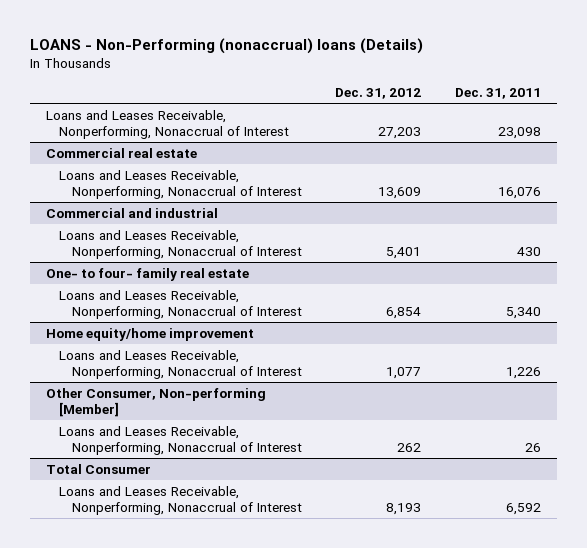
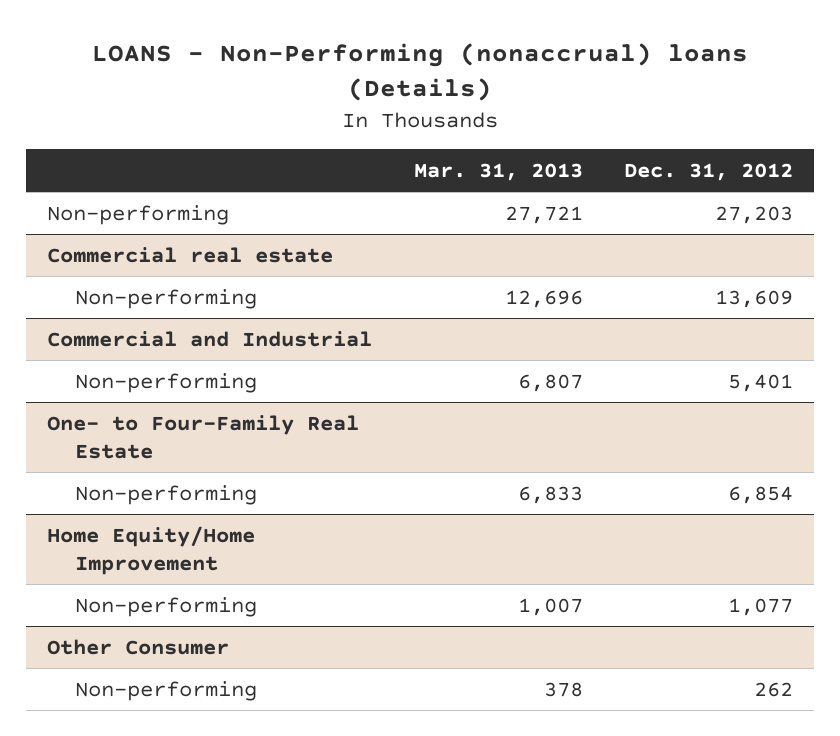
[454,87,541,99] Dec. 31, 2011 -> none
none -> [413,162,583,181] Mar. 31, 2013
[46,109,290,140] Loans and Leases Receivable, Nonperforming, Nonaccrual of Interest -> [47,204,230,225] Non-performing
[46,387,267,418] Other Consumer, Non-performing [Member] -> none
[46,463,152,474] Total Consumer -> none
[59,485,302,516] Loans and Leases Receivable, Nonperforming, Nonaccrual of Interest -> none
[59,169,302,200] Loans and Leases Receivable, Nonperforming, Nonaccrual of Interest -> [74,288,257,309] Non-performing
[46,207,219,218] Commercial and industrial -> [47,330,373,347] Commercial and Industrial
[59,229,302,260] Loans and Leases Receivable, Nonperforming, Nonaccrual of Interest -> [74,372,257,393] Non-performing
[46,267,250,281] One- to four- family real estate -> [47,414,360,459] One- to Four-Family Real Estate
[59,289,302,320] Loans and Leases Receivable, Nonperforming, Nonaccrual of Interest -> [74,484,257,505] Non-performing
[46,327,255,341] Home equity/home improvement -> [47,525,256,575] Home Equity/Home Improvement
[59,349,302,380] Loans and Leases Receivable, Nonperforming, Nonaccrual of Interest -> [74,596,257,617] Non-performing
none -> [47,638,230,655] Other Consumer
[59,425,302,456] Loans and Leases Receivable, Nonperforming, Nonaccrual of Interest -> [74,680,257,701] Non-performing

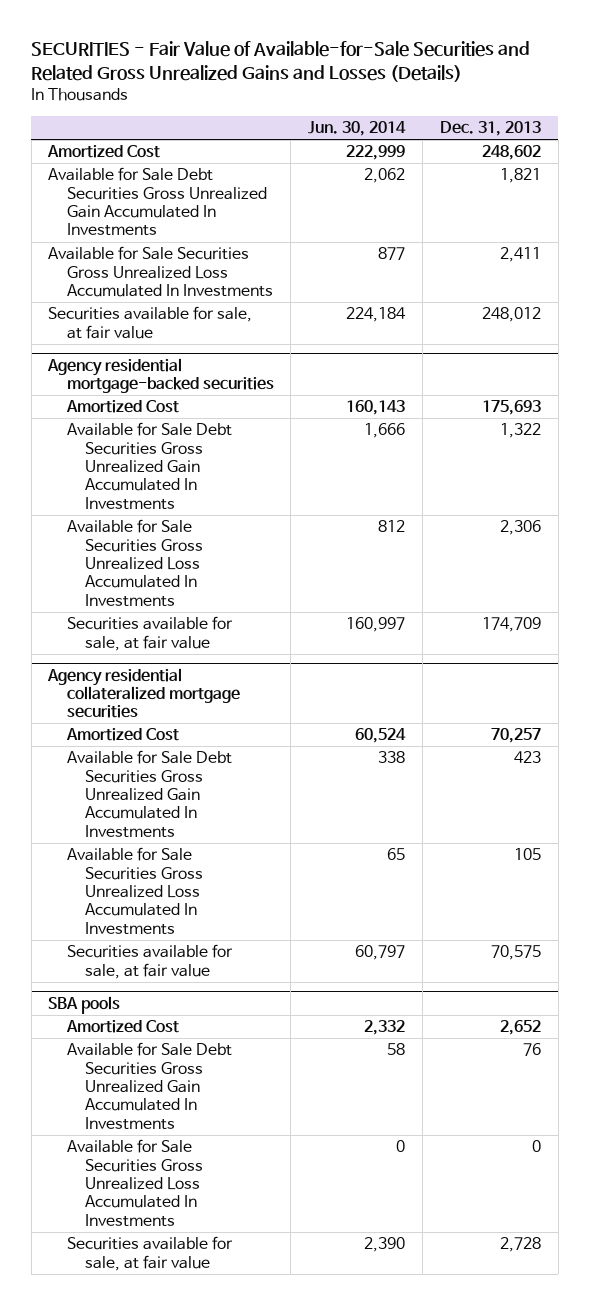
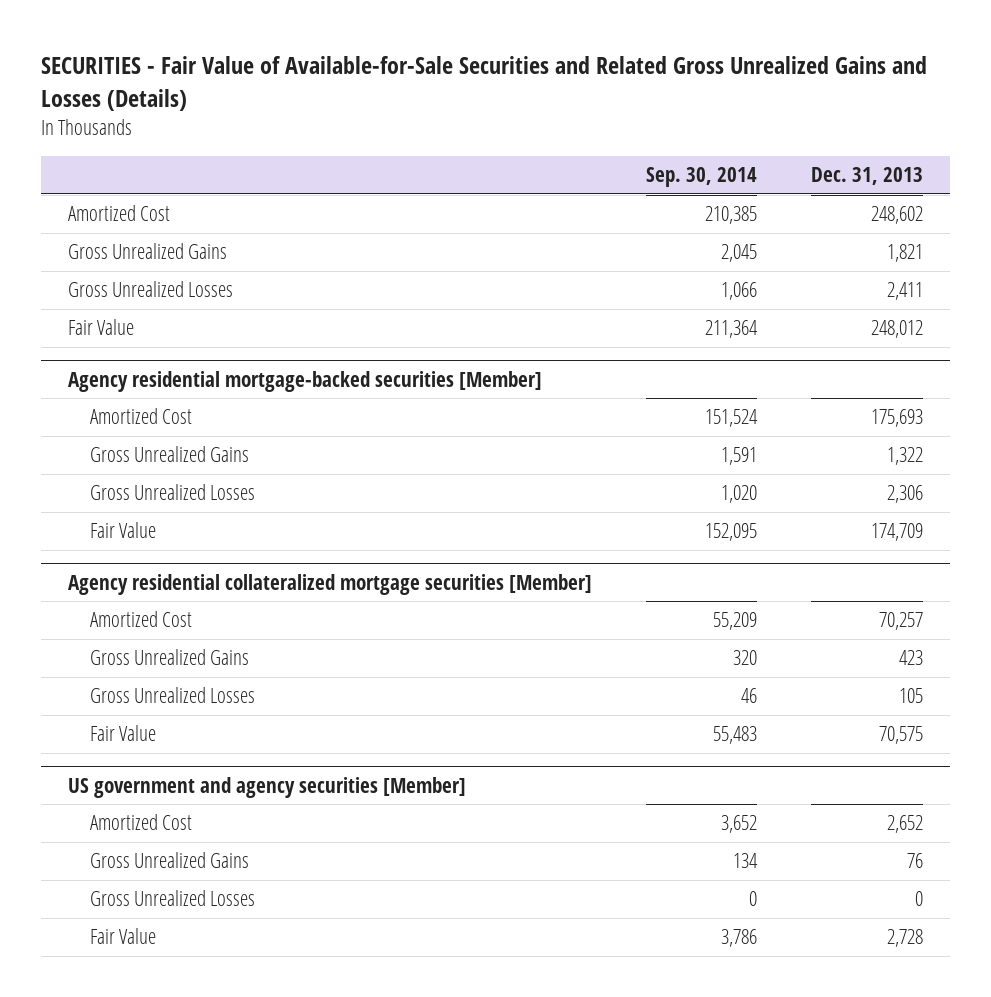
[308,120,407,136] Jun. 30, 2014 -> none
none -> [646,167,758,188] Sep. 30, 2014
[48,167,267,237] Available for Sale Debt Securities Gross Unrealized Gain Accumulated In Investments -> [68,243,228,260] Gross Unrealized Gains
[48,246,273,298] Available for Sale Securities Gross Unrealized Loss Accumulated In Investments -> [68,281,234,298] Gross Unrealized Losses
[48,306,253,339] Securities available for sale, at fair value -> [68,319,135,336] Fair Value
[47,357,274,393] Agency residential mortgage-backed securities -> [68,370,543,392] Agency residential mortgage-backed securities [Member]
[66,422,232,510] Available for Sale Debt Securities Gross Unrealized Gain Accumulated In Investments -> [90,446,250,463] Gross Unrealized Gains
[66,519,203,607] Available for Sale Securities Gross Unrealized Loss Accumulated In Investments -> [90,484,256,501] Gross Unrealized Losses
[66,616,233,651] Securities available for sale, at fair value -> [90,522,157,539] Fair Value
[47,667,240,719] Agency residential collateralized mortgage securities -> [68,573,593,595] Agency residential collateralized mortgage securities [Member]
[48,995,121,1014] SBA pools -> none
[66,750,232,838] Available for Sale Debt Securities Gross Unrealized Gain Accumulated In Investments -> [90,649,250,666] Gross Unrealized Gains
[66,847,203,935] Available for Sale Securities Gross Unrealized Loss Accumulated In Investments -> [90,687,256,704] Gross Unrealized Losses
[66,944,233,979] Securities available for sale, at fair value -> [90,725,157,742] Fair Value
none -> [68,776,467,798] US government and agency securities [Member]
[66,1042,232,1130] Available for Sale Debt Securities Gross Unrealized Gain Accumulated In Investments -> [90,852,250,869] Gross Unrealized Gains
[66,1139,203,1227] Available for Sale Securities Gross Unrealized Loss Accumulated In Investments -> [90,890,256,907] Gross Unrealized Losses
[66,1236,233,1271] Securities available for sale, at fair value -> [90,928,157,945] Fair Value

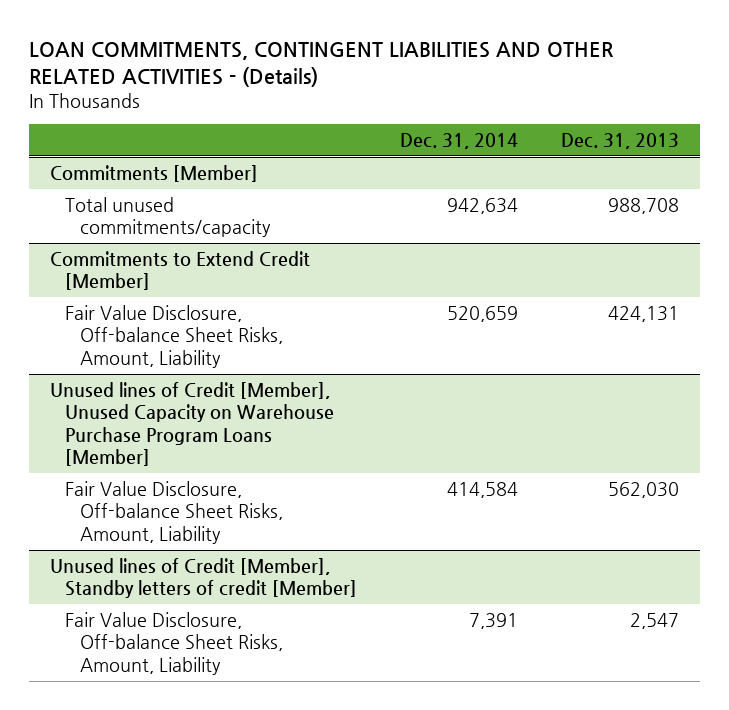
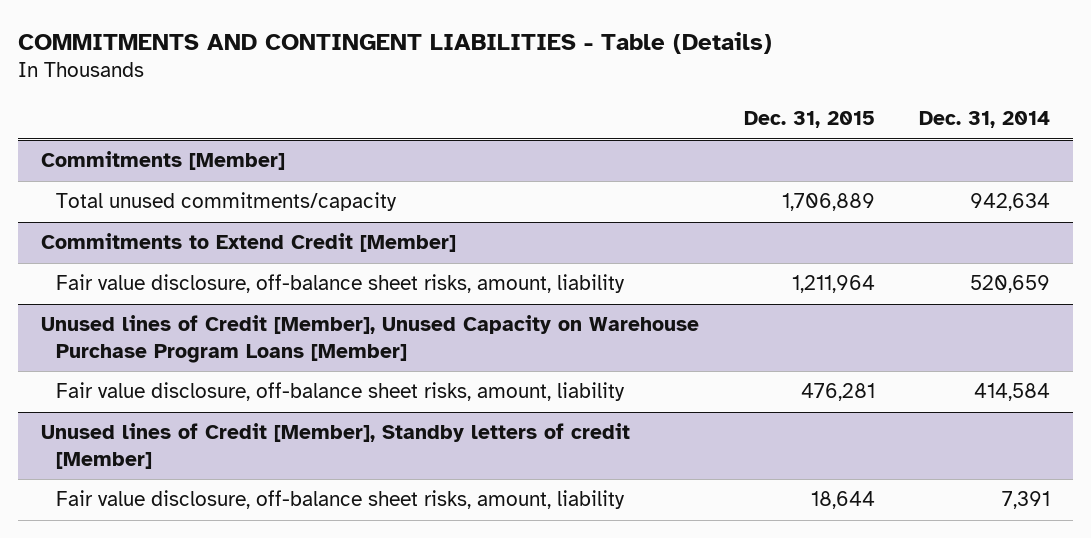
[29,42,615,88] LOAN COMMITMENTS, CONTINGENT LIABILITIES AND OTHER RELATED ACTIVITIES - (Details) -> [18,32,773,55] COMMITMENTS AND CONTINGENT LIABILITIES - Table (Details)
[560,132,679,149] Dec. 31, 2013 -> none
none -> [743,111,875,129] Dec. 31, 2015
[65,304,283,368] Fair Value Disclosure, Off-balance Sheet Risks, Amount, Liability -> [55,274,625,294] Fair value disclosure, off-balance sheet risks, amount, liability
[65,480,283,544] Fair Value Disclosure, Off-balance Sheet Risks, Amount, Liability -> [55,382,625,402] Fair value disclosure, off-balance sheet risks, amount, liability
[65,611,283,675] Fair Value Disclosure, Off-balance Sheet Risks, Amount, Liability -> [55,490,625,510] Fair value disclosure, off-balance sheet risks, amount, liability

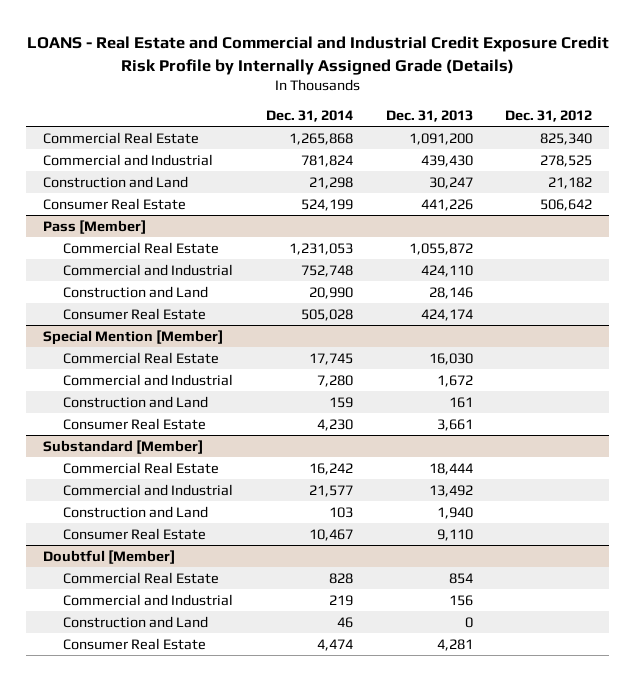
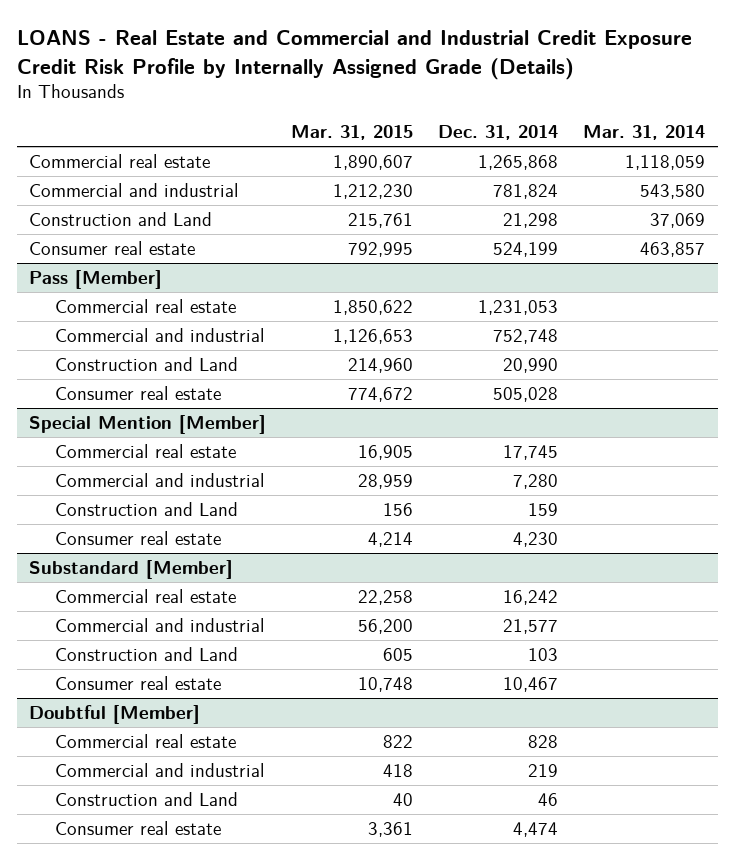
[385,109,473,122] Dec. 31, 2013 -> none
[505,109,593,122] Dec. 31, 2012 -> none
none -> [291,124,414,140] Mar. 31, 2015
none -> [583,124,706,140] Mar. 31, 2014
[42,131,199,144] Commercial Real Estate -> [29,154,211,169] Commercial real estate
[42,153,213,166] Commercial and Industrial -> [29,183,240,198] Commercial and industrial
[42,197,186,210] Consumer Real Estate -> [29,241,196,256] Consumer real estate
[62,241,219,254] Commercial Real Estate -> [55,299,237,314] Commercial real estate
[62,263,233,276] Commercial and Industrial -> [55,328,266,343] Commercial and industrial
[62,307,206,320] Consumer Real Estate -> [55,386,222,401] Consumer real estate
[62,351,219,364] Commercial Real Estate -> [55,444,237,459] Commercial real estate
[62,373,233,386] Commercial and Industrial -> [55,473,266,488] Commercial and industrial
[62,417,206,430] Consumer Real Estate -> [55,531,222,546] Consumer real estate
[62,461,219,474] Commercial Real Estate -> [55,589,237,604] Commercial real estate
[62,483,233,496] Commercial and Industrial -> [55,618,266,633] Commercial and industrial
[62,527,206,540] Consumer Real Estate -> [55,676,222,691] Consumer real estate
[62,571,219,584] Commercial Real Estate -> [55,734,237,749] Commercial real estate
[62,593,233,606] Commercial and Industrial -> [55,763,266,778] Commercial and industrial
[62,637,206,650] Consumer Real Estate -> [55,821,222,836] Consumer real estate

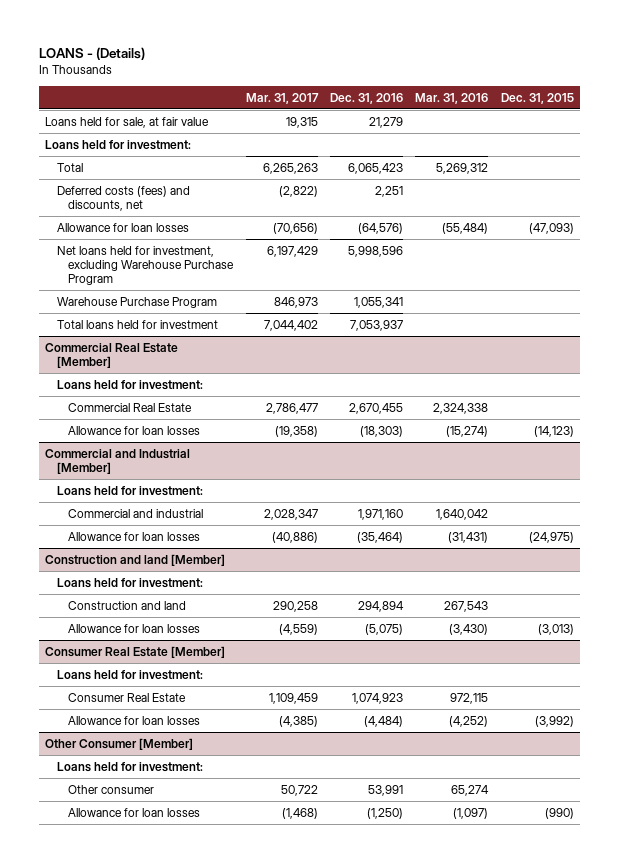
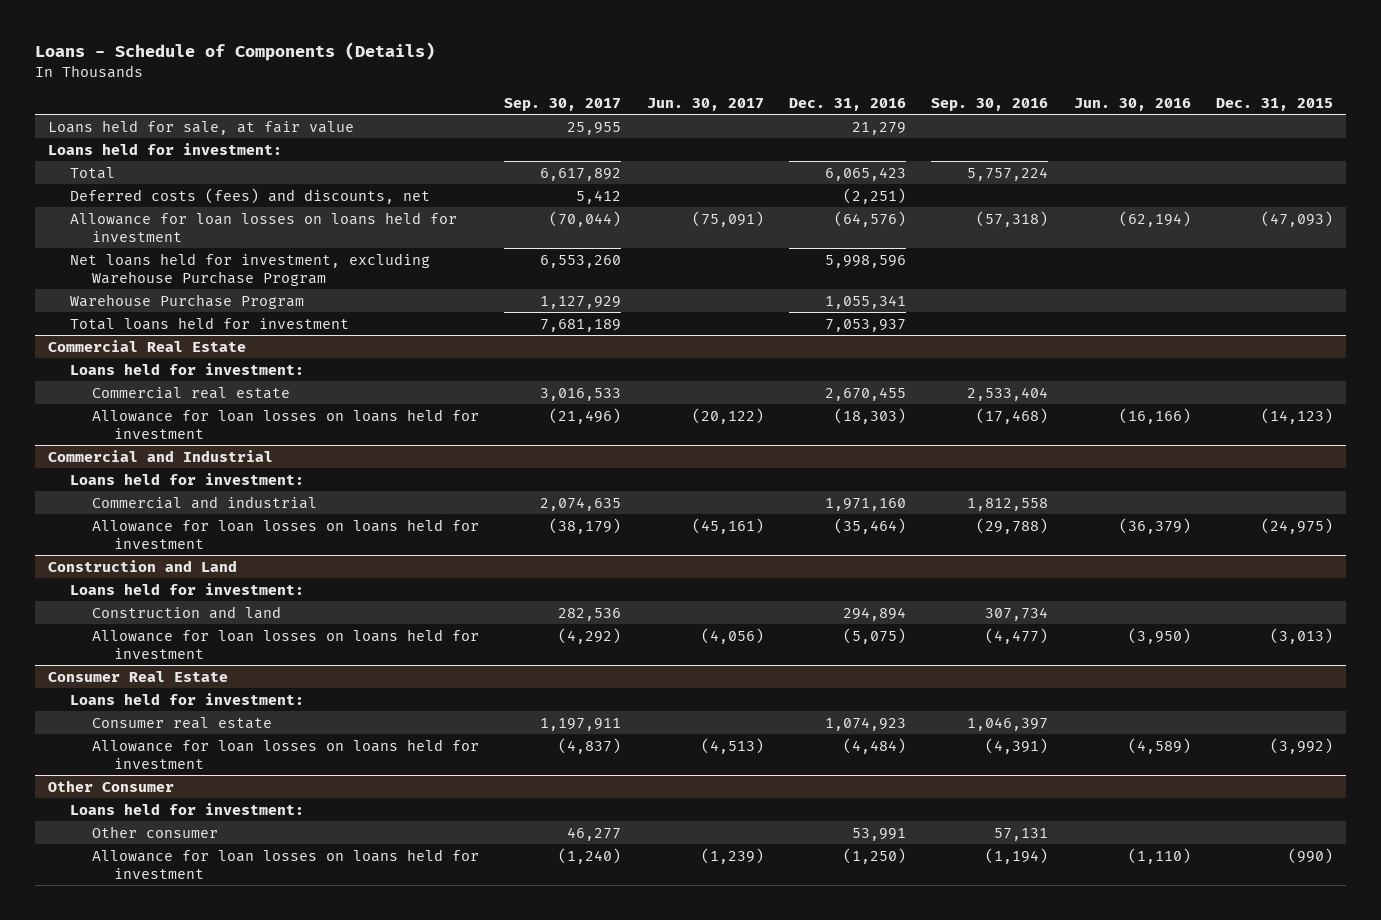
[39,46,146,60] LOANS - (Details) -> [34,42,435,62] Loans - Schedule of Components (Details)
[245,92,319,104] Mar. 31, 2017 -> none
[415,92,489,104] Mar. 31, 2016 -> none
none -> [504,97,622,111] Sep. 30, 2017
none -> [646,97,764,111] Jun. 30, 2017
none -> [931,97,1049,111] Sep. 30, 2016
none -> [1073,97,1191,111] Jun. 30, 2016
[374,185,403,197] 2,251 -> [843,187,907,204] (2,251)
[56,222,189,232] Allowance for loan losses -> [69,211,457,242] Allowance for loan losses on loans held for investment
[45,342,179,368] Commercial Real Estate [Member] -> [47,339,246,352] Commercial Real Estate
[68,402,193,412] Commercial Real Estate -> [91,386,290,399] Commercial real estate
[68,425,201,435] Allowance for loan losses -> [91,408,479,439] Allowance for loan losses on loans held for investment
[45,448,191,474] Commercial and Industrial [Member] -> [47,449,273,462] Commercial and Industrial
[68,531,201,541] Allowance for loan losses -> [91,518,479,549] Allowance for loan losses on loans held for investment
[45,553,226,566] Construction and land [Member] -> [47,559,237,572] Construction and Land
[68,623,201,633] Allowance for loan losses -> [91,628,479,659] Allowance for loan losses on loans held for investment
[45,645,226,658] Consumer Real Estate [Member] -> [47,670,228,682] Consumer Real Estate
[68,692,187,702] Consumer Real Estate -> [91,716,272,729] Consumer real estate
[68,715,201,725] Allowance for loan losses -> [91,738,479,769] Allowance for loan losses on loans held for investment
[45,737,194,750] Other Consumer [Member] -> [47,779,174,792] Other Consumer
[68,807,201,817] Allowance for loan losses -> [91,848,479,879] Allowance for loan losses on loans held for investment

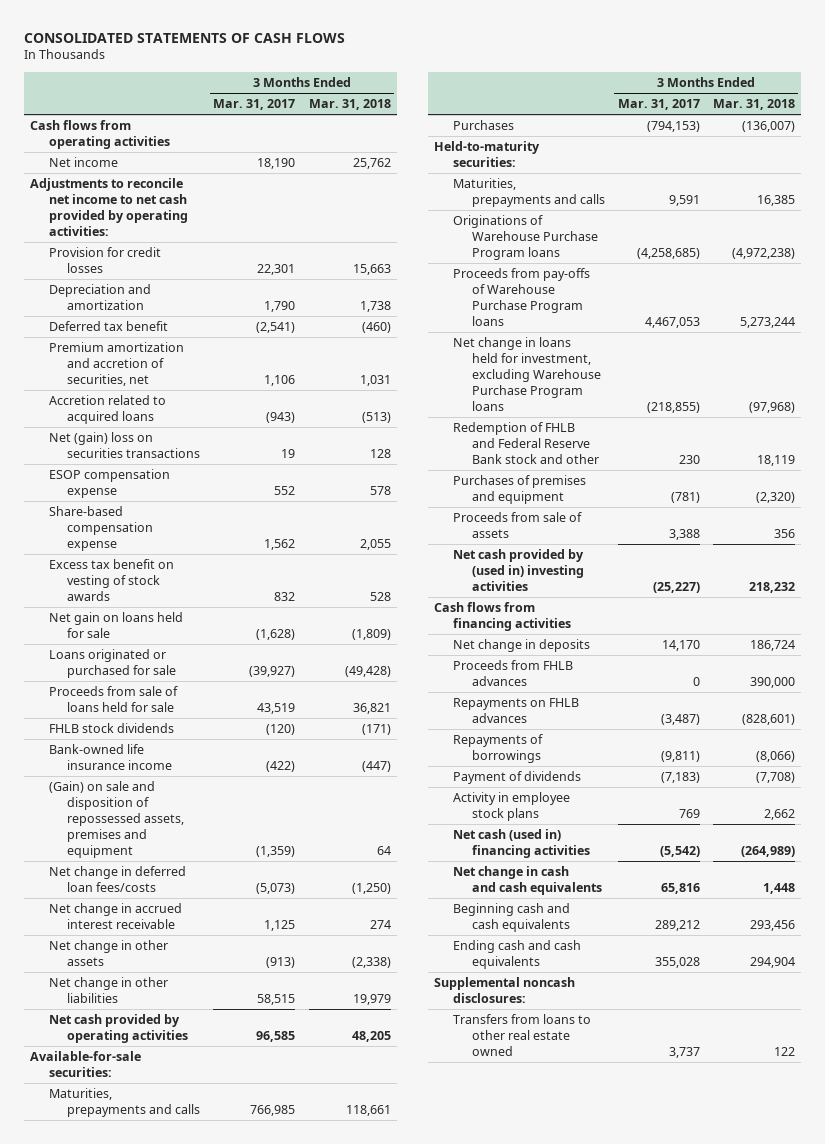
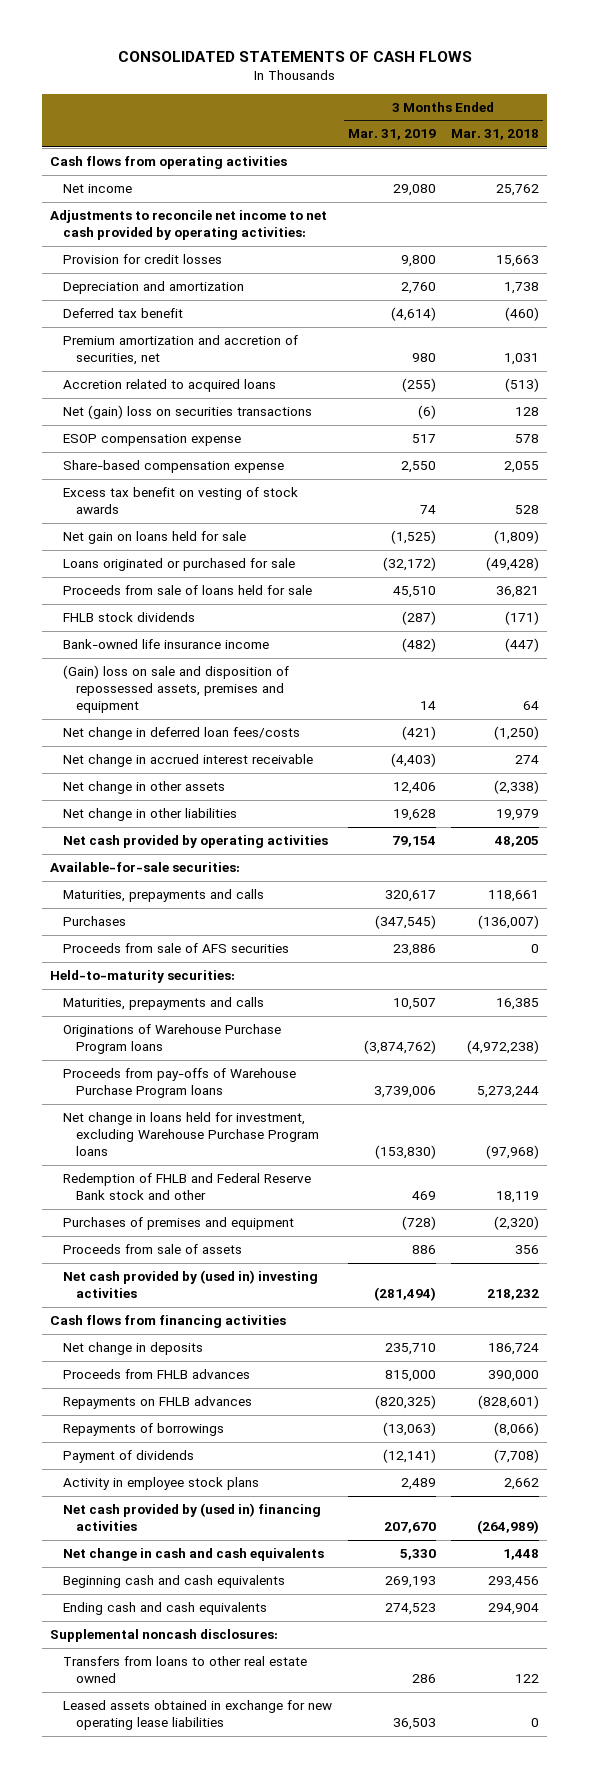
[213,99,296,111] Mar. 31, 2017 -> none
none -> [347,129,436,141] Mar. 31, 2019
[48,781,185,858] (Gain) on sale and disposition of repossessed assets, premises and equipment -> [62,665,289,714] (Gain) loss on sale and disposition of repossessed assets, premises and equipment
none -> [62,943,289,954] Proceeds from sale of AFS securities
[453,829,590,859] Net cash (used in) financing activities -> [62,1503,321,1532] Net cash provided by (used in) financing activities
none -> [62,1700,332,1731] Leased assets obtained in exchange for new operating lease liabilities

